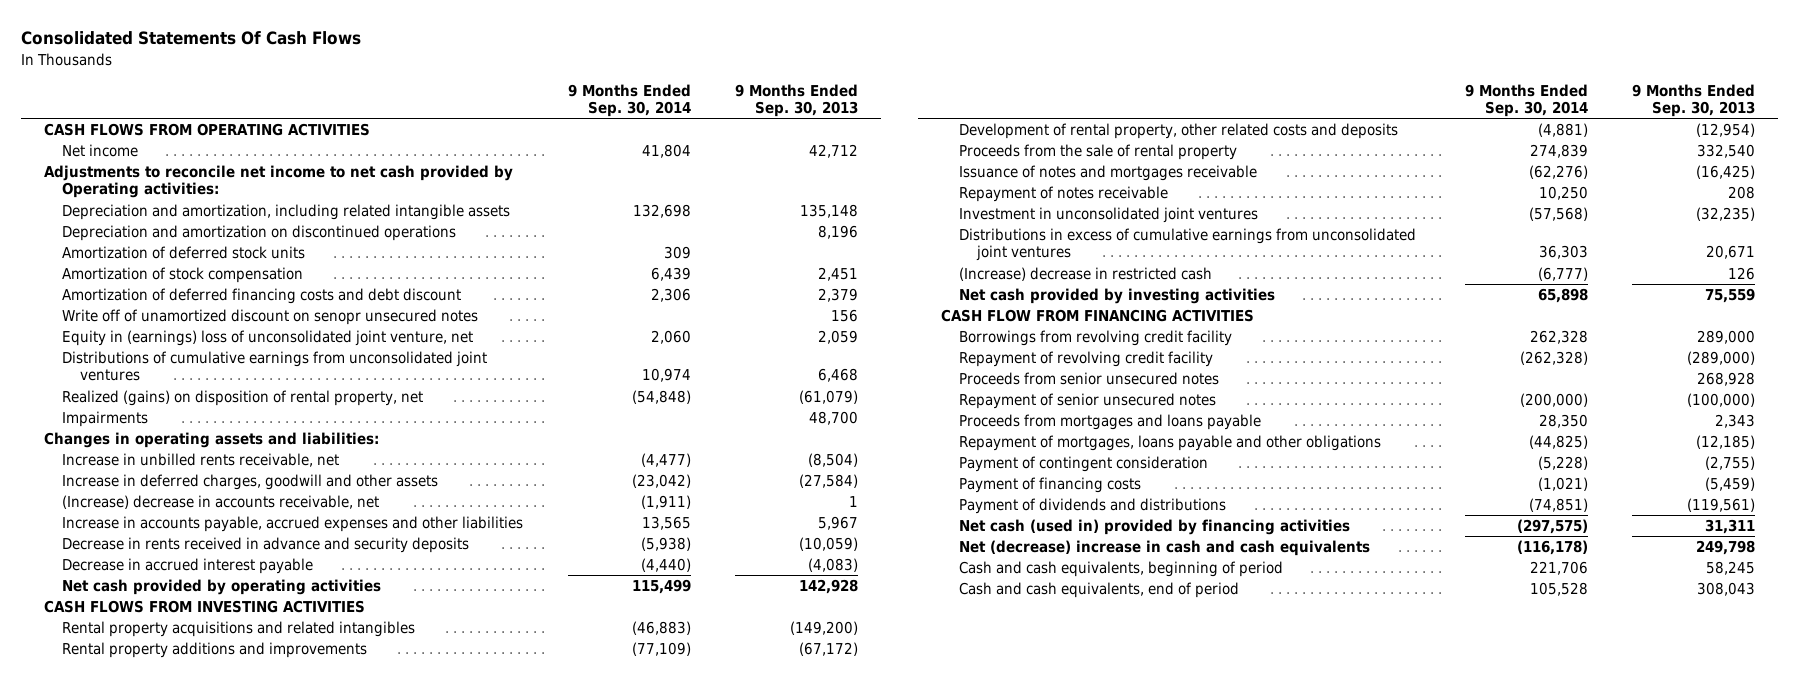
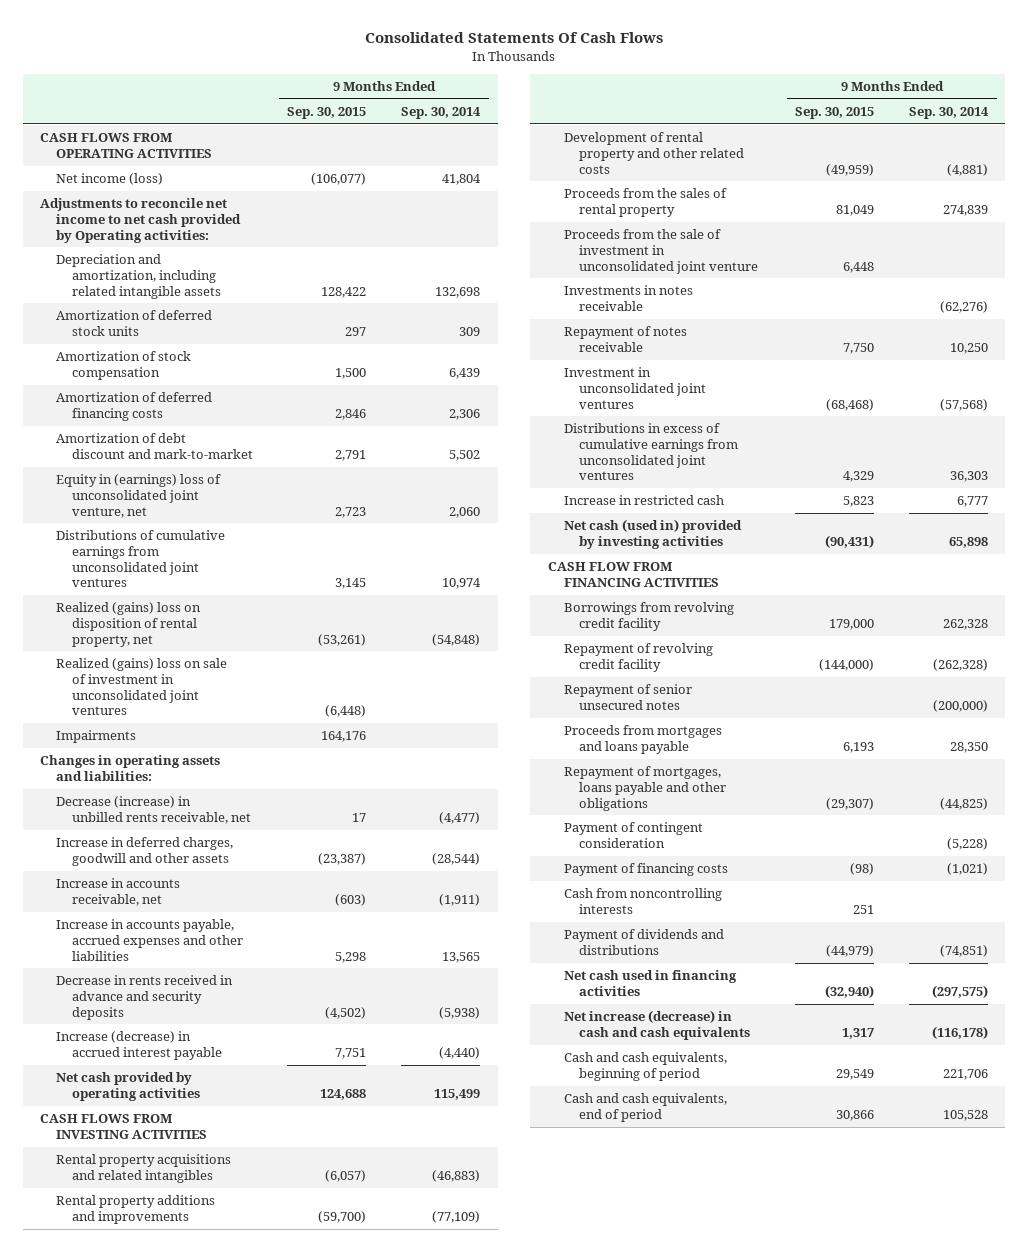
[735,83,859,117] 9 Months Ended Sep. 30, 2013 -> none
none -> [287,107,367,120] Sep. 30, 2015
[62,144,139,158] Net income -> [55,173,163,186] Net income (loss)
[62,225,457,242] Depreciation and amortization on discontinued operations -> none
[62,309,479,326] Write off of unamortized discount on senopr unsecured notes -> none
[62,288,462,305] Amortization of deferred financing costs and debt discount -> [55,392,212,421] Amortization of deferred financing costs
none -> [55,433,253,459] Amortization of debt discount and mark-to-market
[62,390,424,407] Realized (gains) on disposition of rental property, net -> [55,602,201,647] Realized (gains) loss on disposition of rental property, net
none -> [55,658,227,716] Realized (gains) loss on sale of investment in unconsolidated joint ventures
[62,453,340,468] Increase in unbilled rents receivable, net -> [55,796,251,824] Decrease (increase) in unbilled rents receivable, net
[631,474,691,489] (23,042) -> [432,852,481,865] (28,544)
[62,495,380,510] (Increase) decrease in accounts receivable, net -> [55,878,180,906] Increase in accounts receivable, net
[62,558,314,575] Decrease in accrued interest payable -> [55,1031,222,1060] Increase (decrease) in accrued interest payable
[958,123,1398,140] Development of rental property, other related costs and deposits -> [563,132,745,174] Development of rental property and other related costs
[958,144,1237,161] Proceeds from the sale of rental property -> [563,188,727,217] Proceeds from the sales of rental property
none -> [563,229,759,274] Proceeds from the sale of investment in unconsolidated joint venture
[958,165,1257,182] Issuance of notes and mortgages receivable -> [563,285,693,311] Investments in notes receivable
[958,267,1212,282] (Increase) decrease in restricted cash -> [563,495,724,506] Increase in restricted cash
[1537,267,1588,282] (6,777) -> [957,496,989,508] 6,777
[958,288,1275,305] Net cash provided by investing activities -> [563,519,742,549] Net cash (used in) provided by investing activities
[958,372,1219,386] Proceeds from senior unsecured notes -> none
none -> [563,888,722,914] Cash from noncontrolling interests
[958,519,1350,536] Net cash (used in) provided by financing activities -> [563,970,737,996] Net cash used in financing activities
[958,540,1370,557] Net (decrease) increase in cash and cash equivalents -> [563,1010,751,1040] Net increase (decrease) in cash and cash equivalents

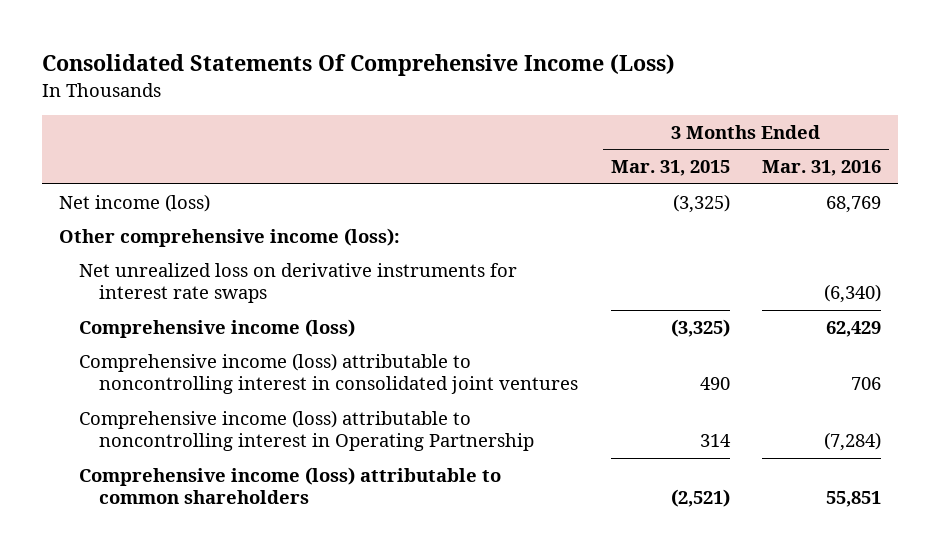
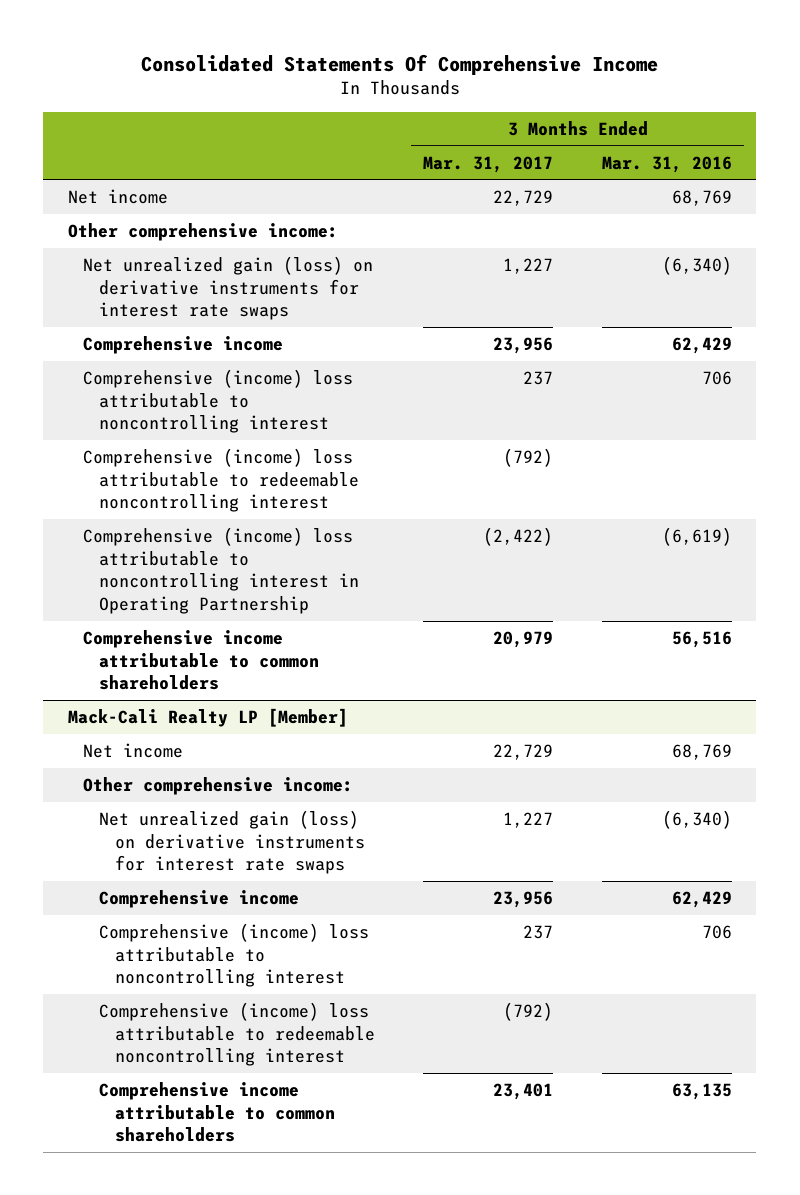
[42,54,676,77] Consolidated Statements Of Comprehensive Income (Loss) -> [140,53,658,75] Consolidated Statements Of Comprehensive Income
[610,160,730,177] Mar. 31, 2015 -> none
none -> [423,155,554,173] Mar. 31, 2017
[58,193,210,212] Net income (loss) -> [67,189,168,205] Net income
[58,227,400,247] Other comprehensive income (loss): -> [67,223,338,242] Other comprehensive income:
[78,262,517,304] Net unrealized loss on derivative instruments for interest rate swaps -> [83,256,374,321] Net unrealized gain (loss) on derivative instruments for interest rate swaps
[78,318,355,338] Comprehensive income (loss) -> [83,336,284,355] Comprehensive income
[78,352,579,395] Comprehensive income (loss) attributable to noncontrolling interest in consolidated joint ventures -> [83,369,354,434] Comprehensive (income) loss attributable to noncontrolling interest
none -> [83,448,360,513] Comprehensive (income) loss attributable to redeemable noncontrolling interest
[78,409,535,452] Comprehensive income (loss) attributable to noncontrolling interest in Operating Partnership -> [83,527,360,615] Comprehensive (income) loss attributable to noncontrolling interest in Operating Partnership
[824,432,882,452] (7,284) -> [661,527,732,547] (6,619)
[78,466,501,505] Comprehensive income (loss) attributable to common shareholders -> [83,630,320,691] Comprehensive income attributable to common shareholders
[826,491,882,508] 55,851 -> [671,631,732,649] 56,516
none -> [67,708,348,728] Mack-Cali Realty LP [Member]
none -> [83,743,184,759] Net income
none -> [83,777,354,796] Other comprehensive income:
none -> [99,810,365,875] Net unrealized gain (loss) on derivative instruments for interest rate swaps
none -> [99,890,300,909] Comprehensive income
none -> [99,923,370,988] Comprehensive (income) loss attributable to noncontrolling interest
none -> [99,1002,375,1067] Comprehensive (income) loss attributable to redeemable noncontrolling interest
none -> [99,1082,335,1143] Comprehensive income attributable to common shareholders

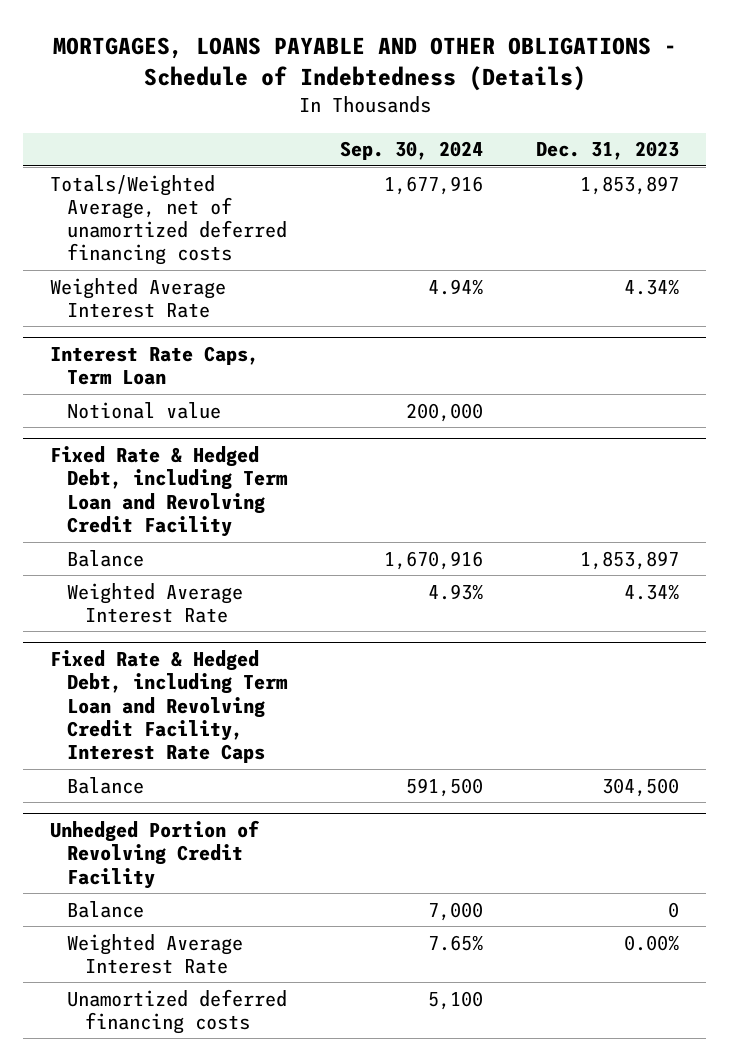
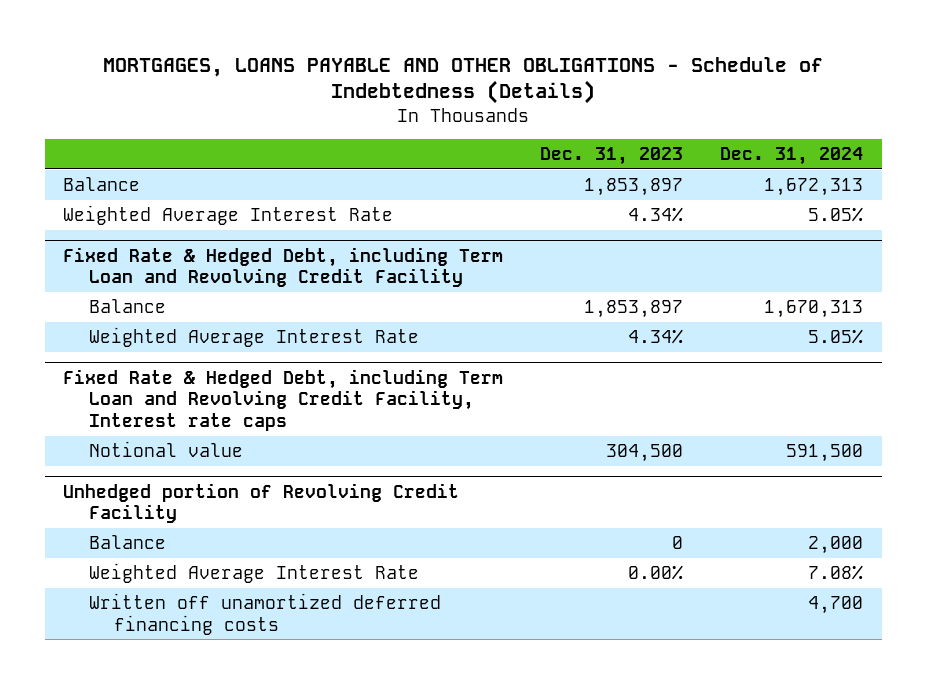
[340,141,484,161] Sep. 30, 2024 -> none
none -> [720,146,864,165] Dec. 31, 2024
[49,174,288,266] Totals/Weighted Average, net of unamortized deferred financing costs -> [63,176,141,191] Balance
[49,346,259,386] Interest Rate Caps, Term Loan -> none
[67,401,222,419] Notional value -> none
[49,650,289,764] Fixed Rate & Hedged Debt, including Term Loan and Revolving Credit Facility, Interest Rate Caps -> [63,368,504,432] Fixed Rate & Hedged Debt, including Term Loan and Revolving Credit Facility, Interest rate caps
[67,776,145,794] Balance -> [88,440,243,457] Notional value
[49,820,260,889] Unhedged Portion of Revolving Credit Facility -> [63,482,460,524] Unhedged portion of Revolving Credit Facility
[67,988,288,1034] Unamortized deferred financing costs -> [88,592,441,635] Written off unamortized deferred financing costs

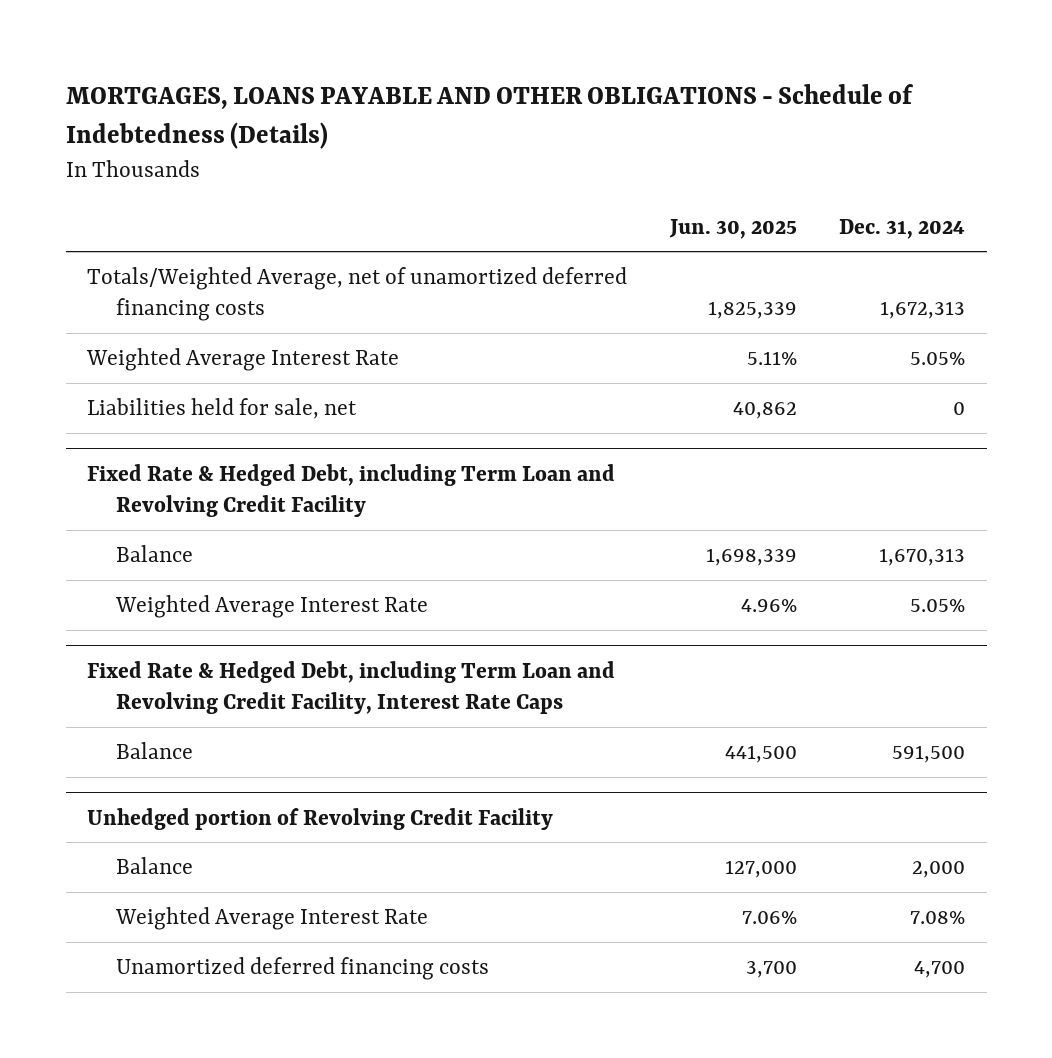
[540,146,684,165] Dec. 31, 2023 -> none
none -> [668,218,797,239] Jun. 30, 2025
[63,176,141,191] Balance -> [86,266,627,322] Totals/Weighted Average, net of unamortized deferred financing costs
none -> [86,397,357,419] Liabilities held for sale, net
[63,368,504,432] Fixed Rate & Hedged Debt, including Term Loan and Revolving Credit Facility, Interest rate caps -> [86,660,615,714] Fixed Rate & Hedged Debt, including Term Loan and Revolving Credit Facility, Interest Rate Caps
[88,440,243,457] Notional value -> [115,741,193,759] Balance
[88,592,441,635] Written off unamortized deferred financing costs -> [115,956,489,980] Unamortized deferred financing costs

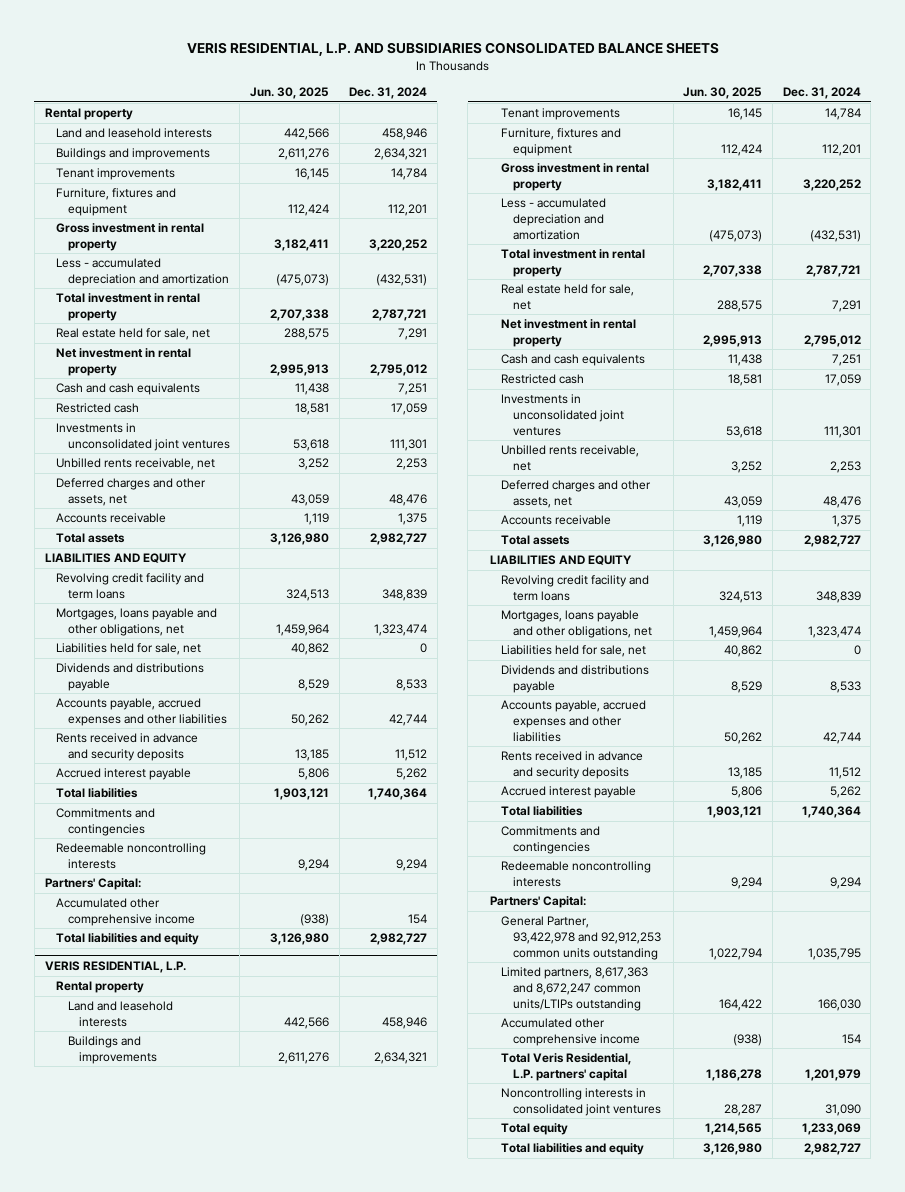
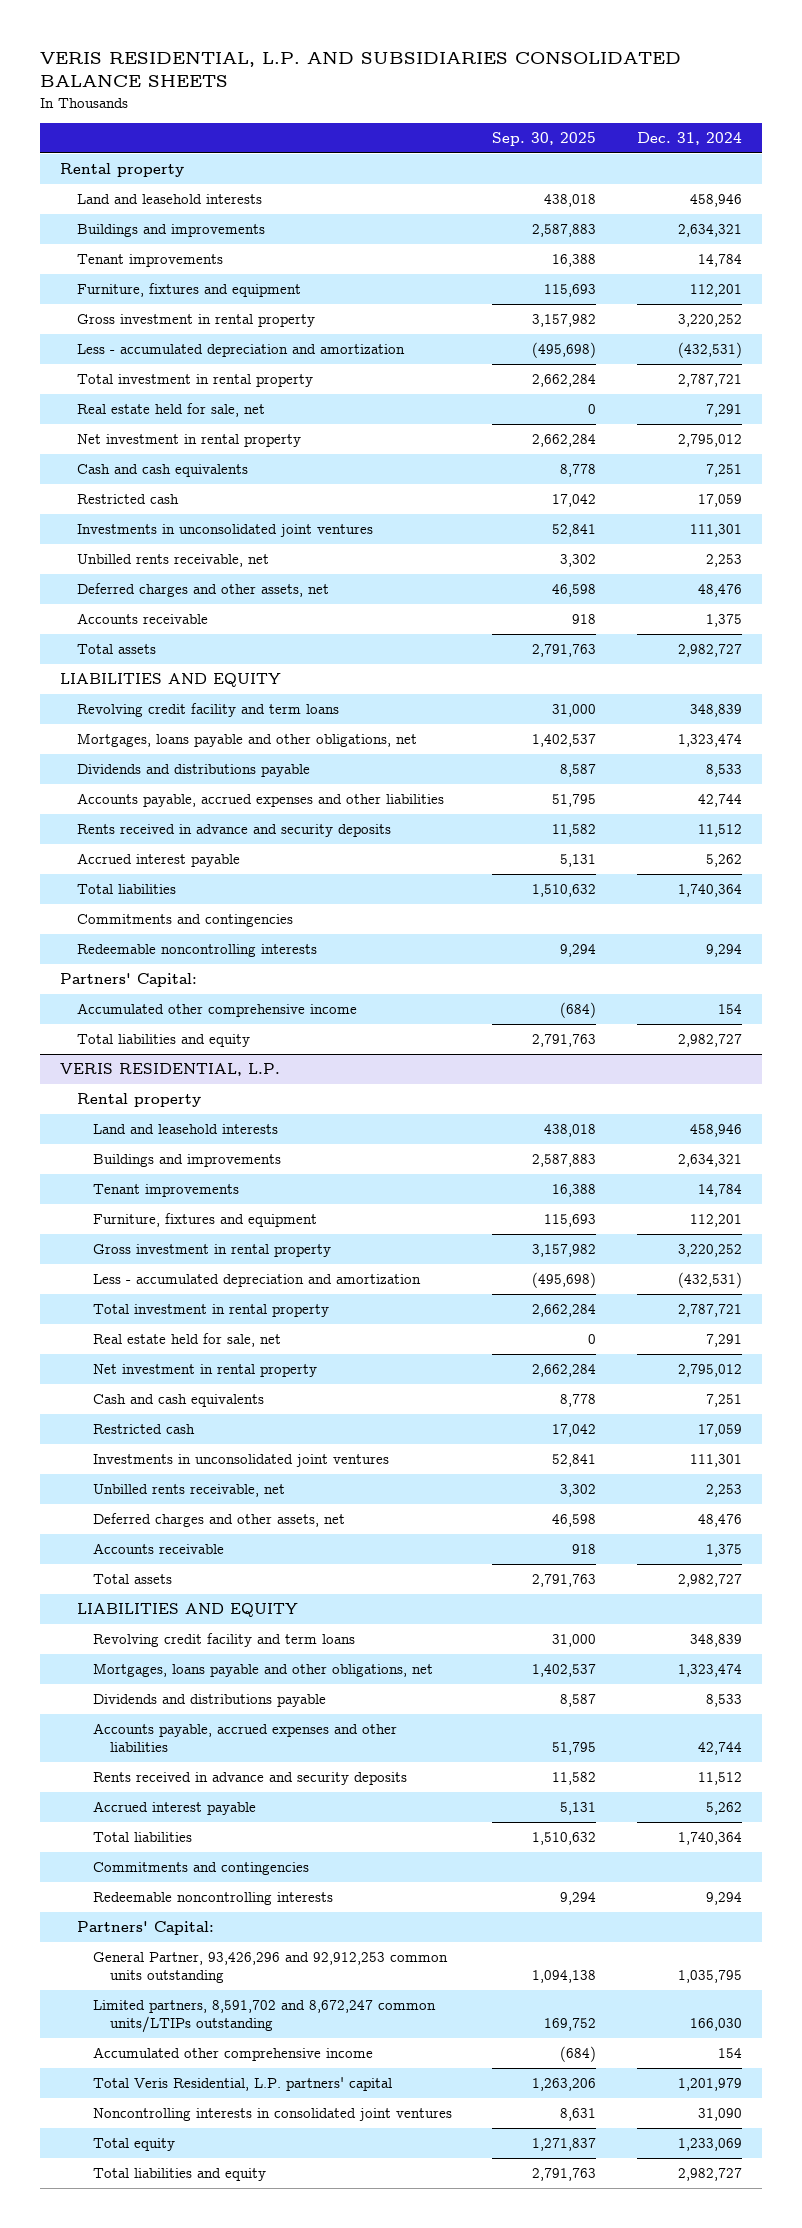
[249,87,329,100] Jun. 30, 2025 -> none
none -> [492,132,597,147] Sep. 30, 2025
[56,643,202,656] Liabilities held for sale, net -> none
[501,645,647,658] Liabilities held for sale, net -> none
[501,916,661,960] General Partner, 93,422,978 and 92,912,253 common units outstanding -> [93,1952,449,1984] General Partner, 93,426,296 and 92,912,253 common units outstanding
[501,967,649,1011] Limited partners, 8,617,363 and 8,672,247 common units/LTIPs outstanding -> [93,2000,437,2034] Limited partners, 8,591,702 and 8,672,247 common units/LTIPs outstanding

